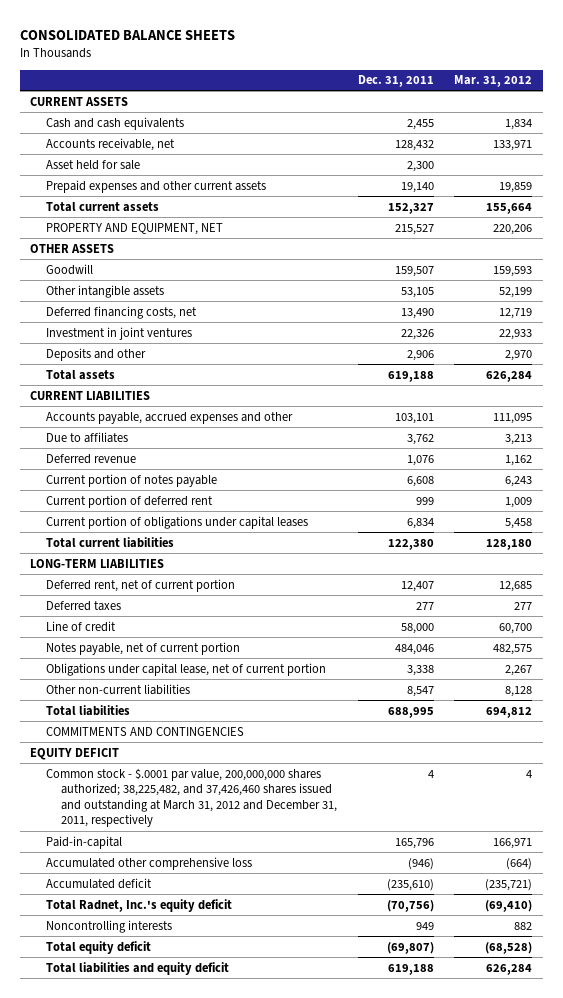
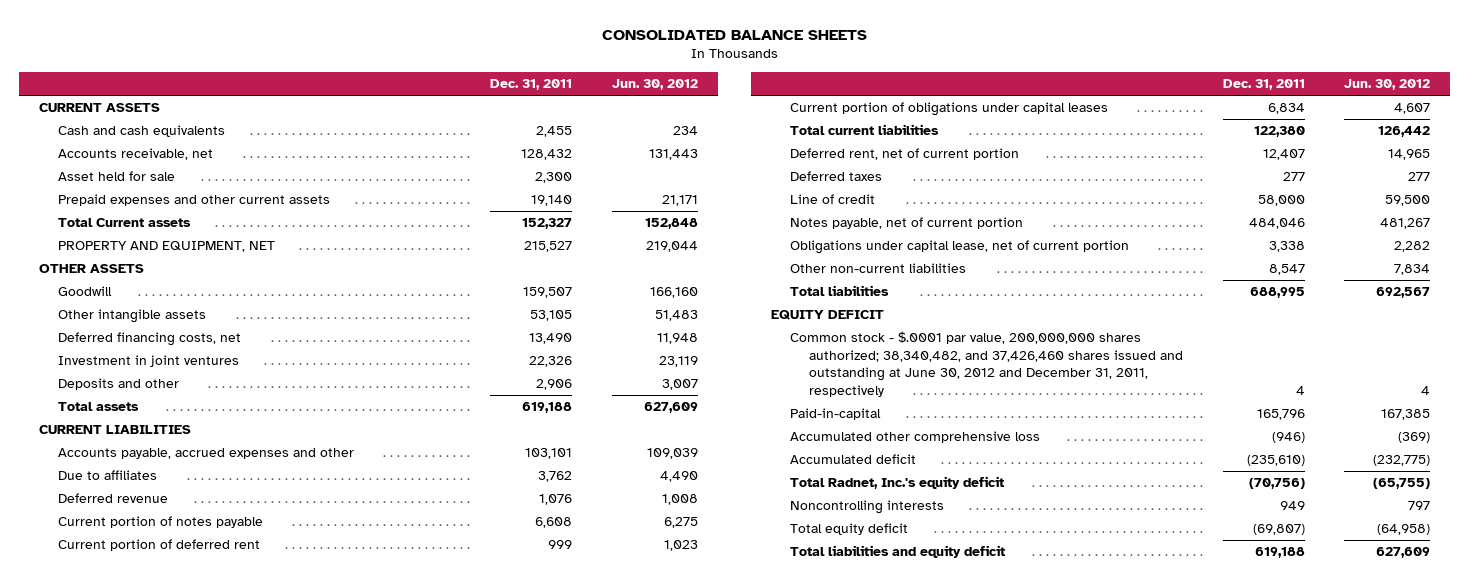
[454,75,533,88] Mar. 31, 2012 -> none
none -> [611,78,698,90] Jun. 30, 2012
[45,201,159,212] Total current assets -> [57,218,191,228] Total Current assets
[30,558,165,568] LONG-TERM LIABILITIES -> none
[45,726,244,736] COMMITMENTS AND CONTINGENCIES -> none
[45,767,337,828] Common stock - $.0001 par value, 200,000,000 shares authorized; 38,225,482, and 37,426,460 shares issued and outstanding at March 31, 2012 and December 31, 2011, respectively -> [790,331,1184,397] Common stock - $.0001 par value, 200,000,000 shares authorized; 38,340,482, and 37,426,460 shares issued and outstanding at June 30, 2012 and December 31, 2011, respectively

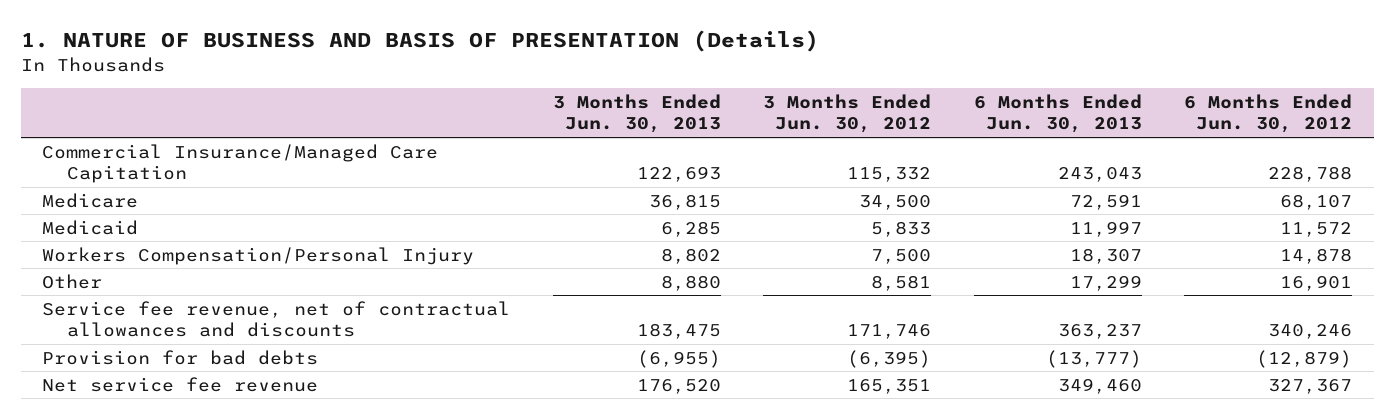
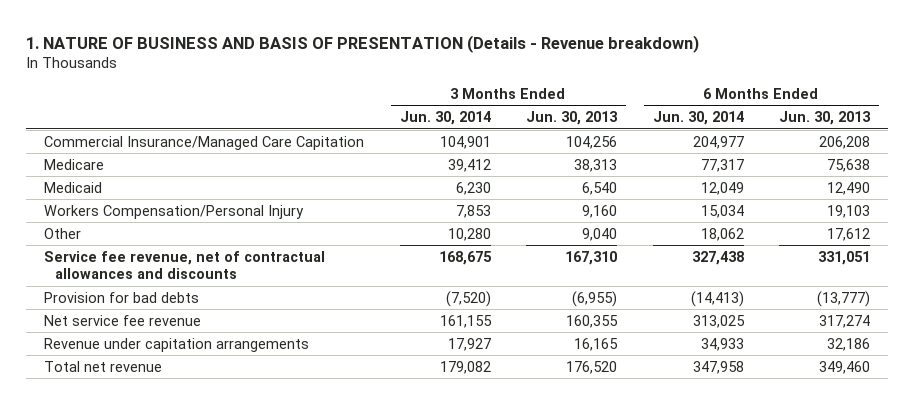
[20,30,819,53] 1. NATURE OF BUSINESS AND BASIS OF PRESENTATION (Details) -> [26,34,700,53] 1. NATURE OF BUSINESS AND BASIS OF PRESENTATION (Details - Revenue breakdown)
[763,93,932,134] 3 Months Ended Jun. 30, 2012 -> none
[1184,93,1353,134] 6 Months Ended Jun. 30, 2012 -> none
none -> [399,111,491,126] Jun. 30, 2014
none -> [652,111,744,126] Jun. 30, 2014
[636,166,721,183] 122,693 -> [566,135,618,149] 104,256
[1057,167,1142,183] 243,043 -> [819,135,871,149] 206,208
[648,193,721,210] 36,815 -> [574,158,618,172] 38,313
[1069,193,1142,210] 72,591 -> [827,158,871,172] 75,638
[660,220,721,237] 6,285 -> [582,181,618,195] 6,540
[1069,220,1142,237] 11,997 -> [827,181,871,195] 12,490
[660,247,721,264] 8,802 -> [582,204,618,218] 9,160
[1069,247,1142,264] 18,307 -> [827,204,871,218] 19,103
[660,274,721,291] 8,880 -> [582,227,618,241] 9,040
[1069,274,1142,291] 17,299 -> [827,227,871,241] 17,612
[636,323,721,340] 183,475 -> [565,250,618,265] 167,310
[1057,324,1142,340] 363,237 -> [818,250,871,265] 331,051
[636,378,721,394] 176,520 -> [566,314,619,328] 160,355
[1057,377,1142,394] 349,460 -> [819,314,871,328] 317,274
none -> [44,337,310,352] Revenue under capitation arrangements
none -> [44,360,163,372] Total net revenue

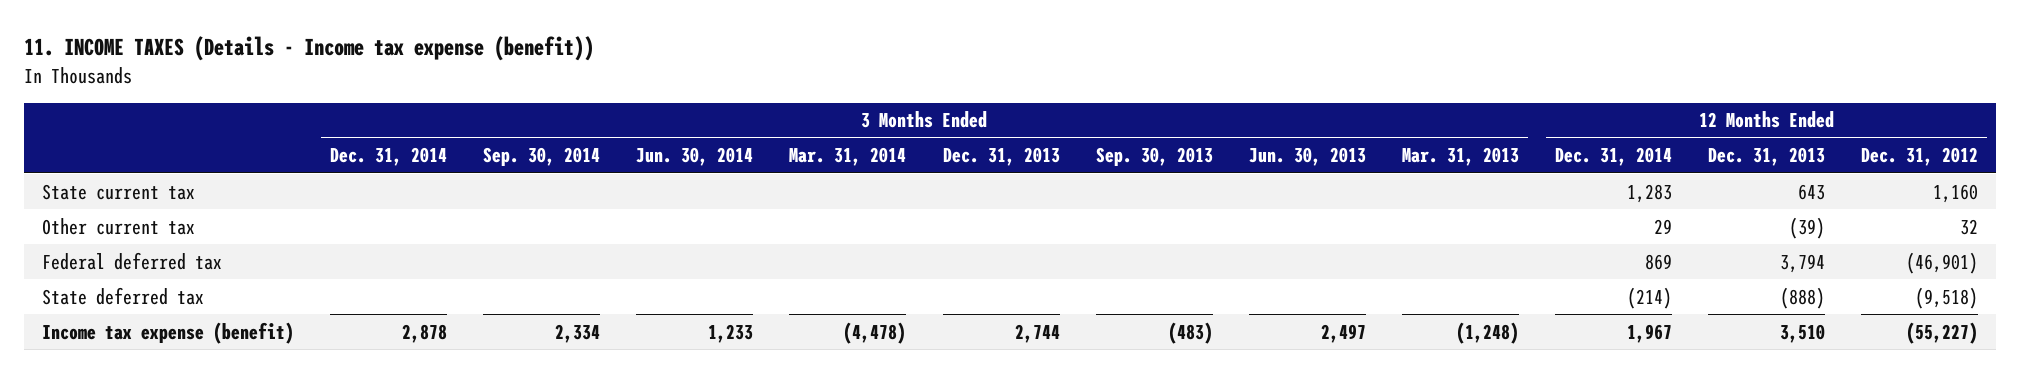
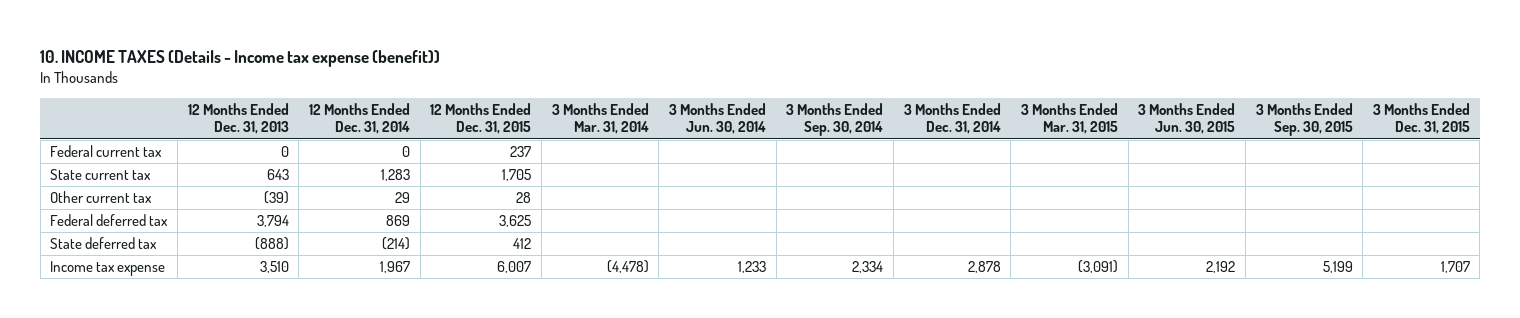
[23,36,594,62] 11. INCOME TAXES (Details - Income tax expense (benefit)) -> [40,50,441,68] 10. INCOME TAXES (Details - Income tax expense (benefit))
[942,147,1060,167] Dec. 31, 2013 -> none
[1095,147,1213,167] Sep. 30, 2013 -> none
[1248,147,1366,167] Jun. 30, 2013 -> none
[1401,147,1519,167] Mar. 31, 2013 -> none
[1861,147,1979,167] Dec. 31, 2012 -> none
none -> [430,103,532,135] 12 Months Ended Dec. 31, 2015
none -> [1020,103,1118,135] 3 Months Ended Mar. 31, 2015
none -> [1138,103,1236,135] 3 Months Ended Jun. 30, 2015
none -> [1255,103,1353,137] 3 Months Ended Sep. 30, 2015
none -> [1372,103,1470,135] 3 Months Ended Dec. 31, 2015
none -> [50,145,163,158] Federal current tax
[41,321,294,344] Income tax expense (benefit) -> [50,261,166,277] Income tax expense

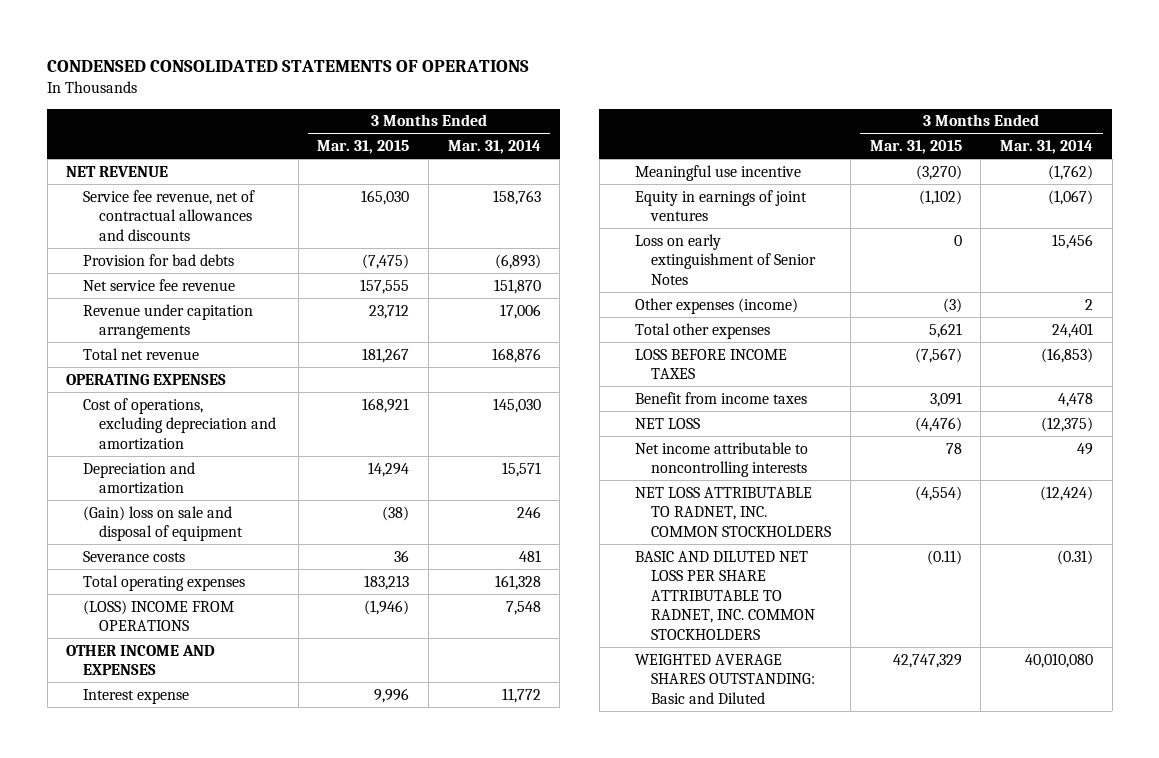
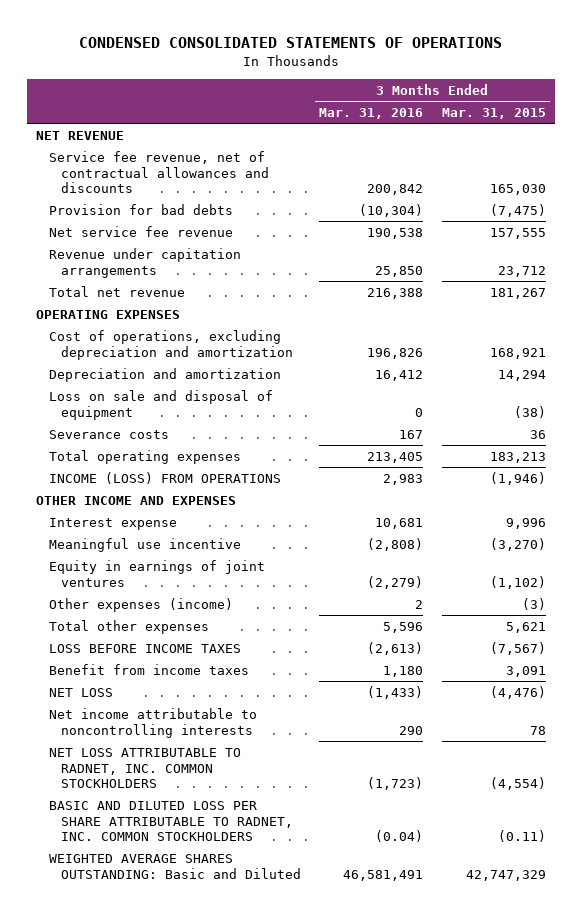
[447,140,541,155] Mar. 31, 2014 -> none
none -> [319,108,424,120] Mar. 31, 2016
[82,505,244,542] (Gain) loss on sale and disposal of equipment -> [48,389,273,420] Loss on sale and disposal of equipment
[82,599,234,632] (LOSS) INCOME FROM OPERATIONS -> [48,471,281,484] INCOME (LOSS) FROM OPERATIONS
[634,233,817,285] Loss on early extinguishment of Senior Notes -> none
[634,550,816,640] BASIC AND DILUTED NET LOSS PER SHARE ATTRIBUTABLE TO RADNET, INC. COMMON STOCKHOLDERS -> [48,800,293,842] BASIC AND DILUTED LOSS PER SHARE ATTRIBUTABLE TO RADNET, INC. COMMON STOCKHOLDERS

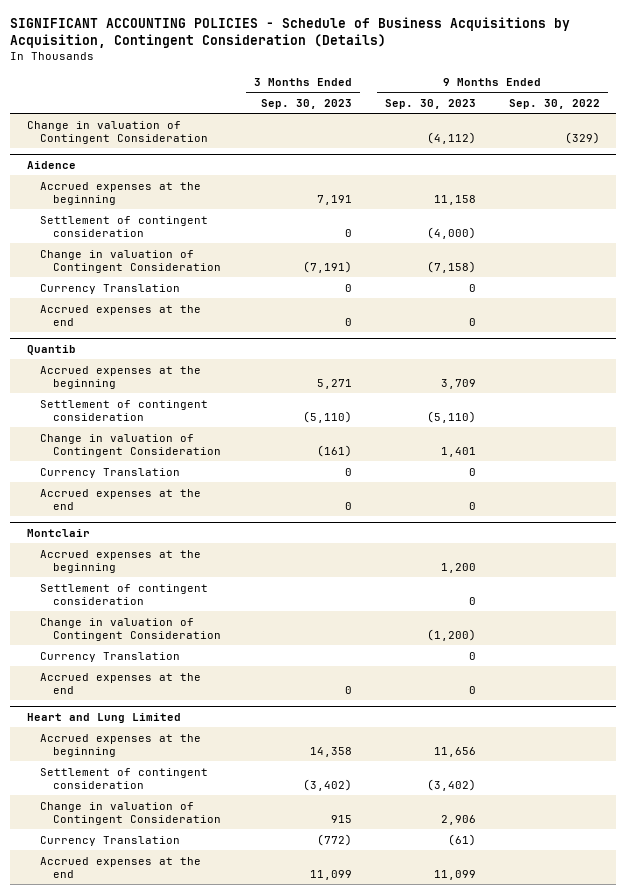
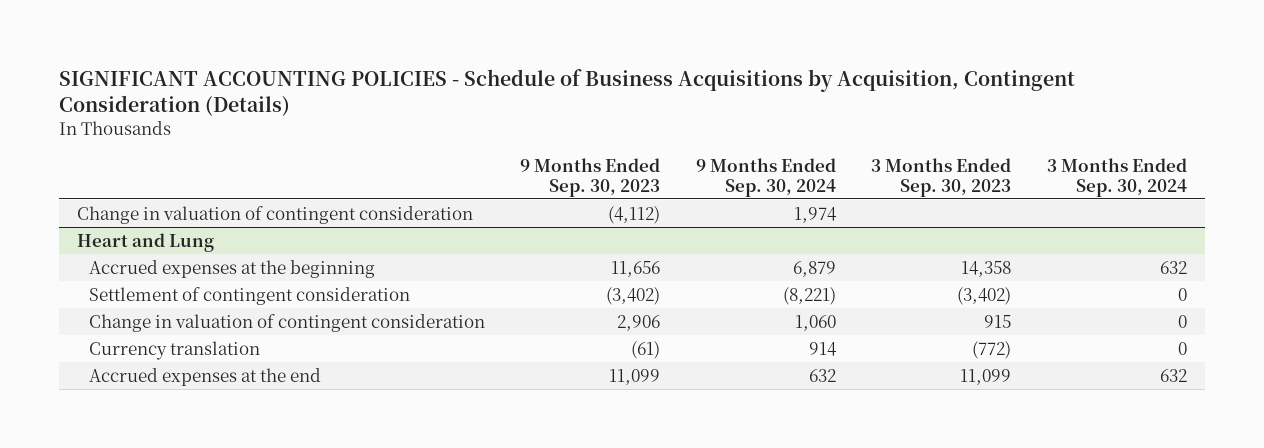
[508,98,600,109] Sep. 30, 2022 -> none
none -> [695,157,836,197] 9 Months Ended Sep. 30, 2024
none -> [1047,157,1188,197] 3 Months Ended Sep. 30, 2024
[26,161,76,170] Aidence -> none
[39,181,201,205] Accrued expenses at the beginning -> none
[39,215,208,237] Settlement of contingent consideration -> none
[39,249,221,273] Change in valuation of Contingent Consideration -> none
[39,283,180,294] Currency Translation -> none
[39,304,201,326] Accrued expenses at the end -> none
[26,345,76,356] Quantib -> none
[39,365,201,389] Accrued expenses at the beginning -> none
[39,399,208,421] Settlement of contingent consideration -> none
[39,433,221,457] Change in valuation of Contingent Consideration -> none
[39,467,180,478] Currency Translation -> none
[39,488,201,510] Accrued expenses at the end -> none
[26,529,90,538] Montclair -> none
[39,549,201,573] Accrued expenses at the beginning -> none
[39,583,208,605] Settlement of contingent consideration -> none
[39,617,221,641] Change in valuation of Contingent Consideration -> none
[39,651,180,662] Currency Translation -> none
[39,672,201,694] Accrued expenses at the end -> none
[26,120,208,144] Change in valuation of Contingent Consideration -> [76,205,473,224] Change in valuation of contingent consideration
[26,713,181,724] Heart and Lung Limited -> [76,232,214,252] Heart and Lung
[39,801,221,825] Change in valuation of Contingent Consideration -> [88,313,485,332] Change in valuation of contingent consideration
[39,835,180,846] Currency Translation -> [88,340,260,360] Currency translation

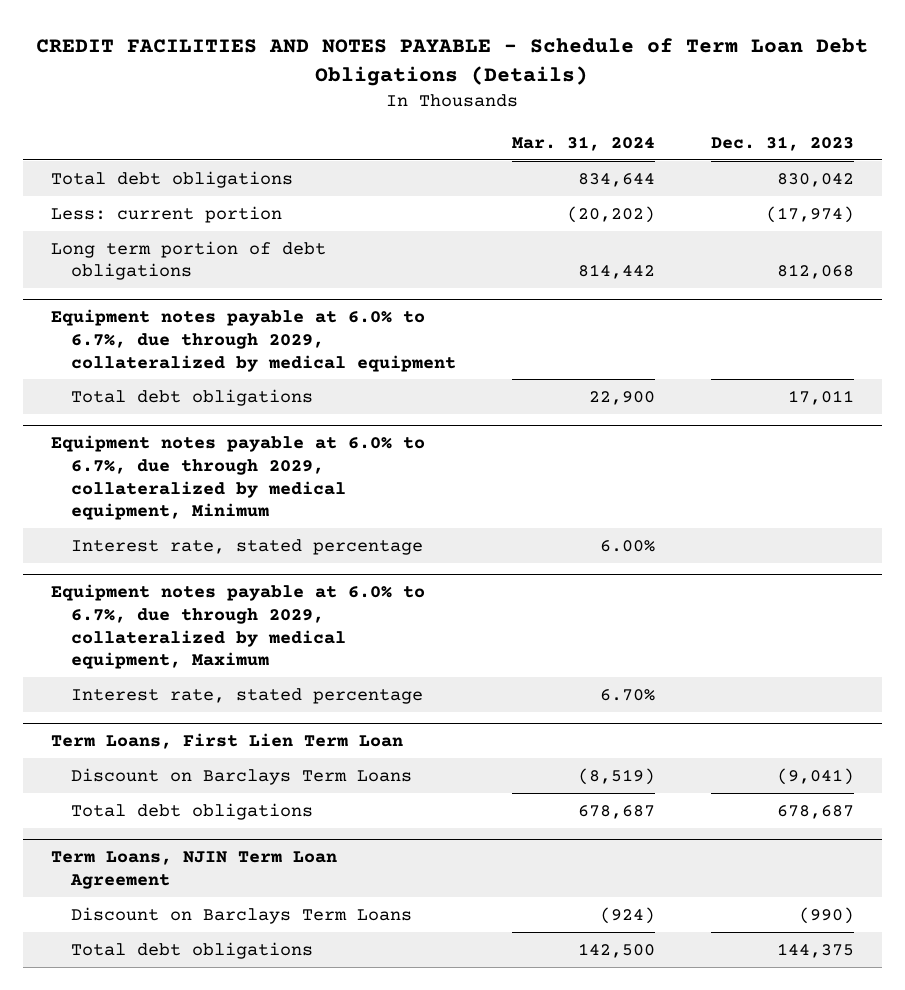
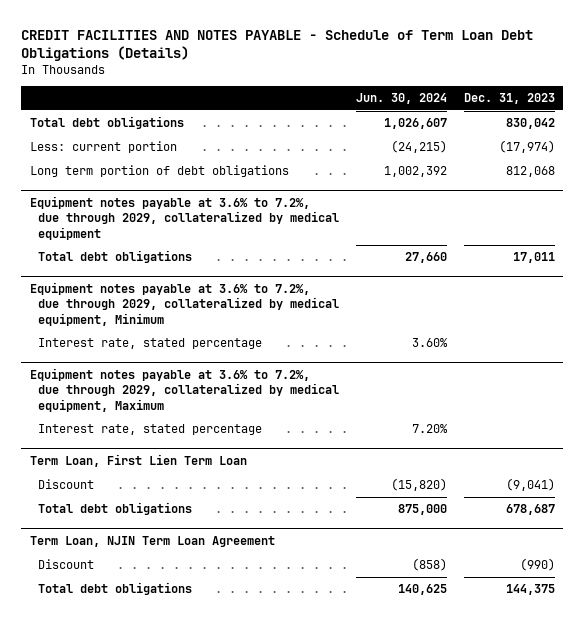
[511,135,655,151] Mar. 31, 2024 -> none
none -> [356,93,448,105] Jun. 30, 2024
[50,309,456,372] Equipment notes payable at 6.0% to 6.7%, due through 2029, collateralized by medical equipment -> [29,196,340,240] Equipment notes payable at 3.6% to 7.2%, due through 2029, collateralized by medical equipment
[50,435,425,521] Equipment notes payable at 6.0% to 6.7%, due through 2029, collateralized by medical equipment, Minimum -> [29,282,340,326] Equipment notes payable at 3.6% to 7.2%, due through 2029, collateralized by medical equipment, Minimum
[50,584,425,670] Equipment notes payable at 6.0% to 6.7%, due through 2029, collateralized by medical equipment, Maximum -> [29,368,340,412] Equipment notes payable at 3.6% to 7.2%, due through 2029, collateralized by medical equipment, Maximum
[50,733,403,750] Term Loans, First Lien Term Loan -> [29,454,247,468] Term Loan, First Lien Term Loan
[70,767,412,785] Discount on Barclays Term Loans -> [38,479,95,490] Discount
[50,851,337,889] Term Loans, NJIN Term Loan Agreement -> [29,536,275,548] Term Loan, NJIN Term Loan Agreement
[70,906,412,924] Discount on Barclays Term Loans -> [38,559,95,570] Discount

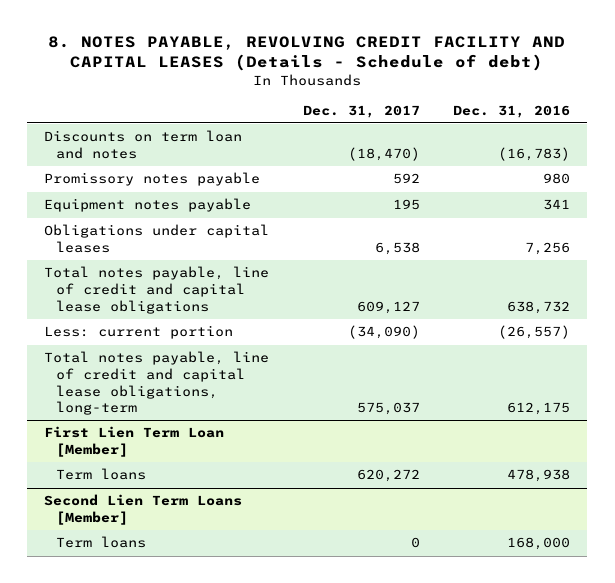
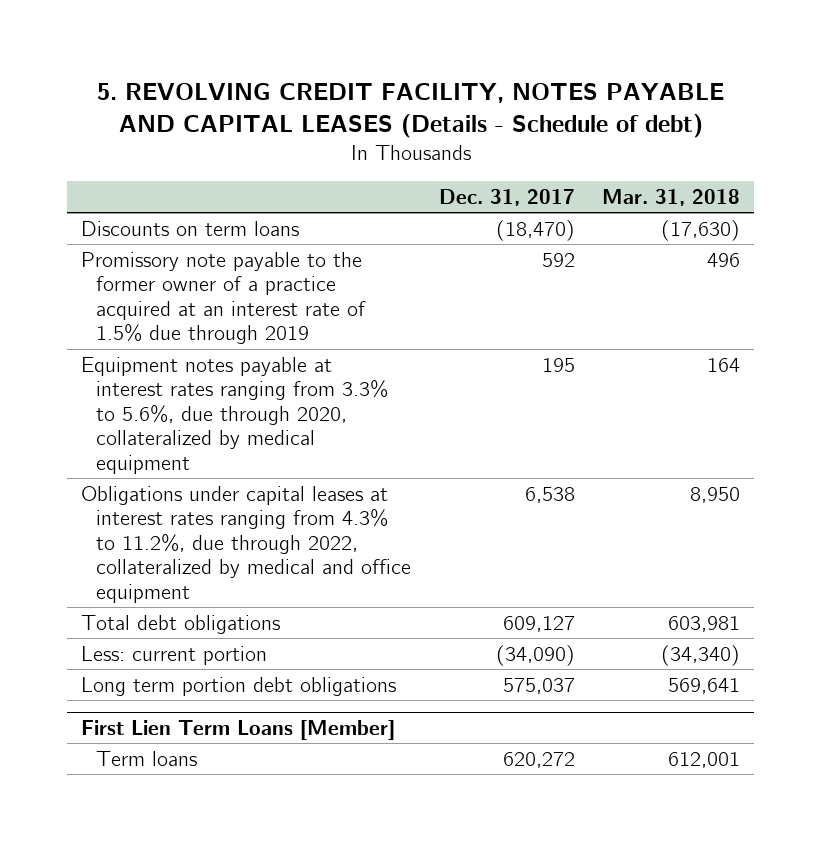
[48,36,566,72] 8. NOTES PAYABLE, REVOLVING CREDIT FACILITY AND CAPITAL LEASES (Details - Schedule of debt) -> [96,82,724,139] 5. REVOLVING CREDIT FACILITY, NOTES PAYABLE AND CAPITAL LEASES (Details - Schedule of debt)
[453,104,571,118] Dec. 31, 2016 -> none
none -> [602,188,741,206] Mar. 31, 2018
[44,130,243,159] Discounts on term loan and notes -> [80,220,299,236] Discounts on term loans
[44,172,261,187] Promissory notes payable -> [80,251,367,345] Promissory note payable to the former owner of a practice acquired at an interest rate of 1.5% due through 2019
[44,198,252,213] Equipment notes payable -> [80,356,389,474] Equipment notes payable at interest rates ranging from 3.3% to 5.6%, due through 2020, collateralized by medical equipment
[44,224,270,253] Obligations under capital leases -> [80,485,412,603] Obligations under capital leases at interest rates ranging from 4.3% to 11.2%, due through 2022, collateralized by medical and office equipment
[44,266,270,314] Total notes payable, line of credit and capital lease obligations -> [80,614,280,634] Total debt obligations
[44,351,270,416] Total notes payable, line of credit and capital lease obligations, long-term -> [80,676,396,696] Long term portion debt obligations
[44,426,225,457] First Lien Term Loan [Member] -> [80,719,395,740] First Lien Term Loans [Member]
[44,494,243,525] Second Lien Term Loans [Member] -> none
[55,536,146,549] Term loans -> none

